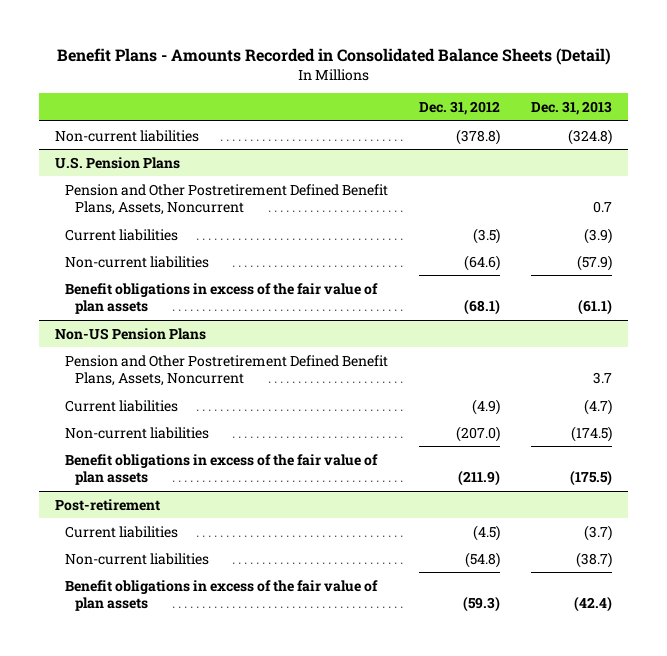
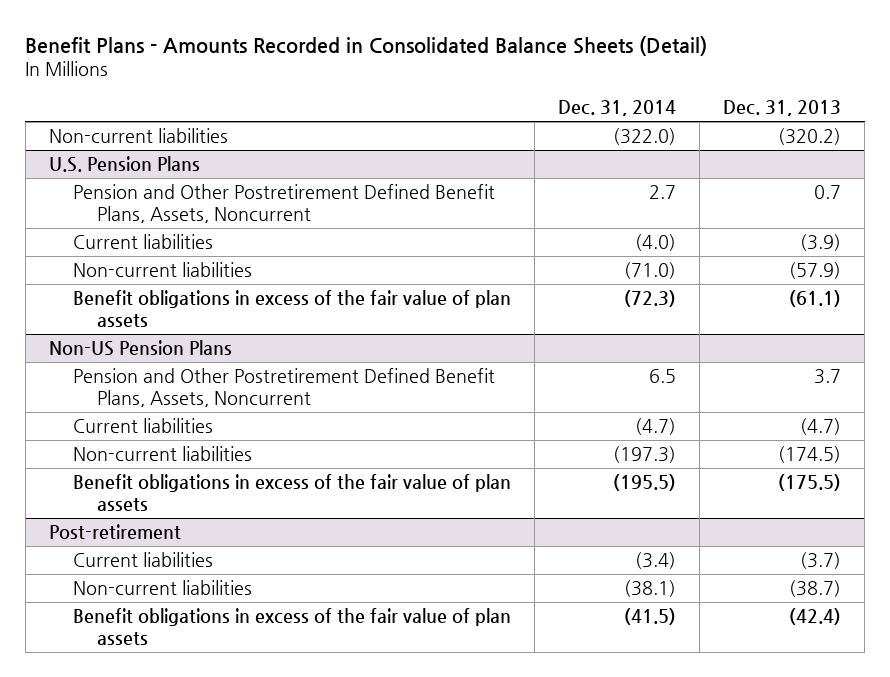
[419,101,501,116] Dec. 31, 2012 -> none
none -> [557,99,676,116] Dec. 31, 2014
[568,128,613,145] (324.8) -> [778,128,842,146] (320.2)

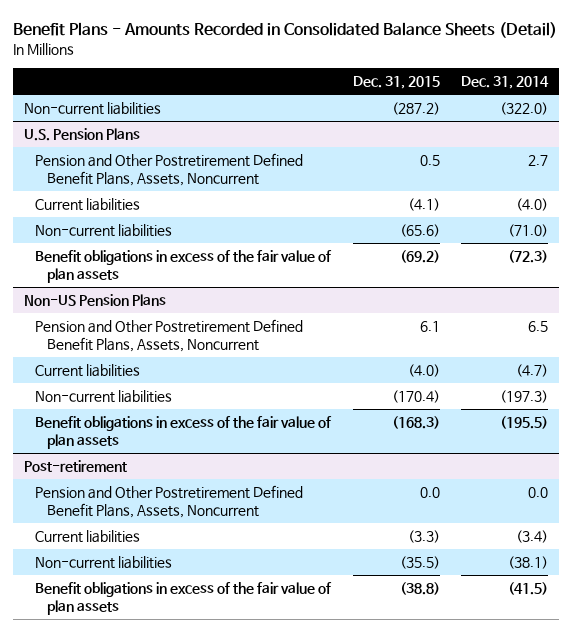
[723,99,842,116] Dec. 31, 2013 -> none
none -> [352,75,440,89] Dec. 31, 2015
none -> [35,485,304,518] Pension and Other Postretirement Defined Benefit Plans, Assets, Noncurrent

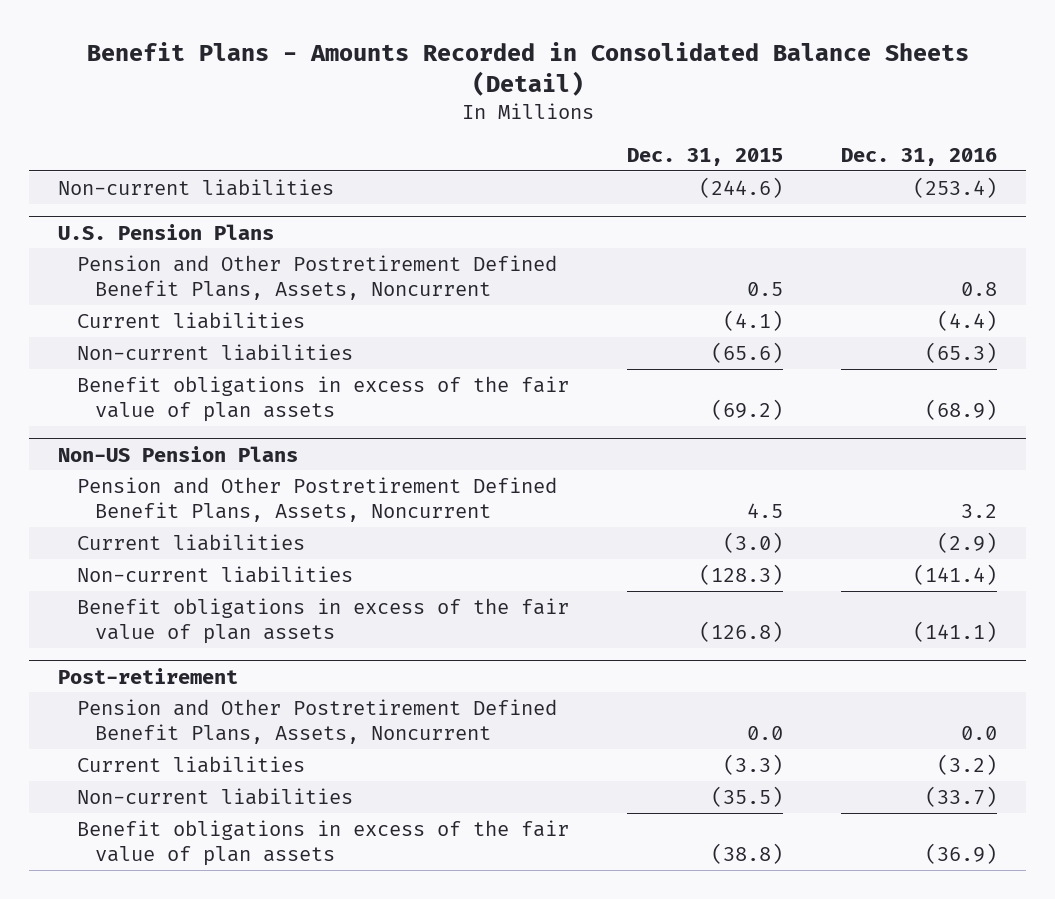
[461,75,550,89] Dec. 31, 2014 -> none
none -> [840,147,997,166] Dec. 31, 2016
[391,102,440,116] (287.2) -> [698,176,783,198] (244.6)
[419,321,440,333] 6.1 -> [746,503,783,519] 4.5
[407,364,440,378] (4.0) -> [722,531,783,553] (3.0)
[391,390,440,404] (170.4) -> [698,563,783,585] (128.3)
[391,416,440,430] (168.3) -> [698,621,783,643] (126.8)

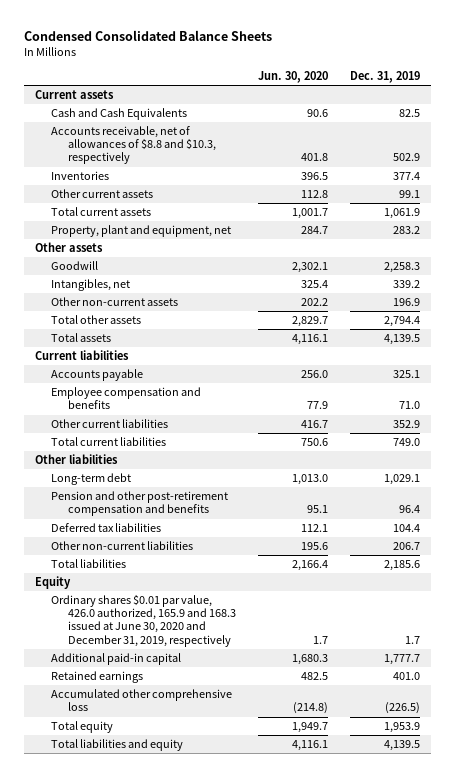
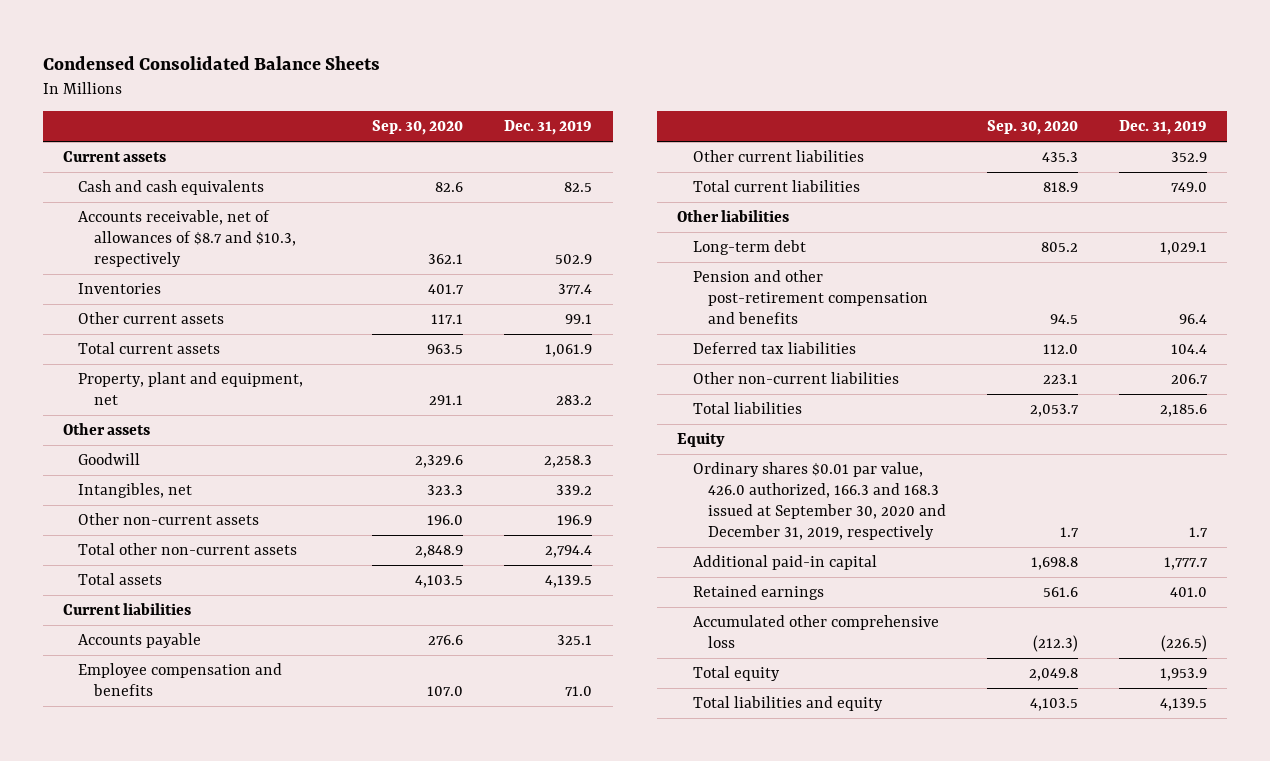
[257,71,328,84] Jun. 30, 2020 -> none
none -> [372,120,464,136] Sep. 30, 2020
[51,108,188,121] Cash and Cash Equivalents -> [78,180,265,196] Cash and cash equivalents
[51,126,216,165] Accounts receivable, net of allowances of $8.8 and $10.3, respectively -> [78,210,296,267] Accounts receivable, net of allowances of $8.7 and $10.3, respectively
[51,315,142,325] Total other assets -> [78,543,298,556] Total other non-current assets
[51,594,236,647] Ordinary shares $0.01 par value, 426.0 authorized, 165.9 and 168.3 issued at June 30, 2020 and December 31, 2019, respectively -> [692,462,946,540] Ordinary shares $0.01 par value, 426.0 authorized, 166.3 and 168.3 issued at September 30, 2020 and December 31, 2019, respectively

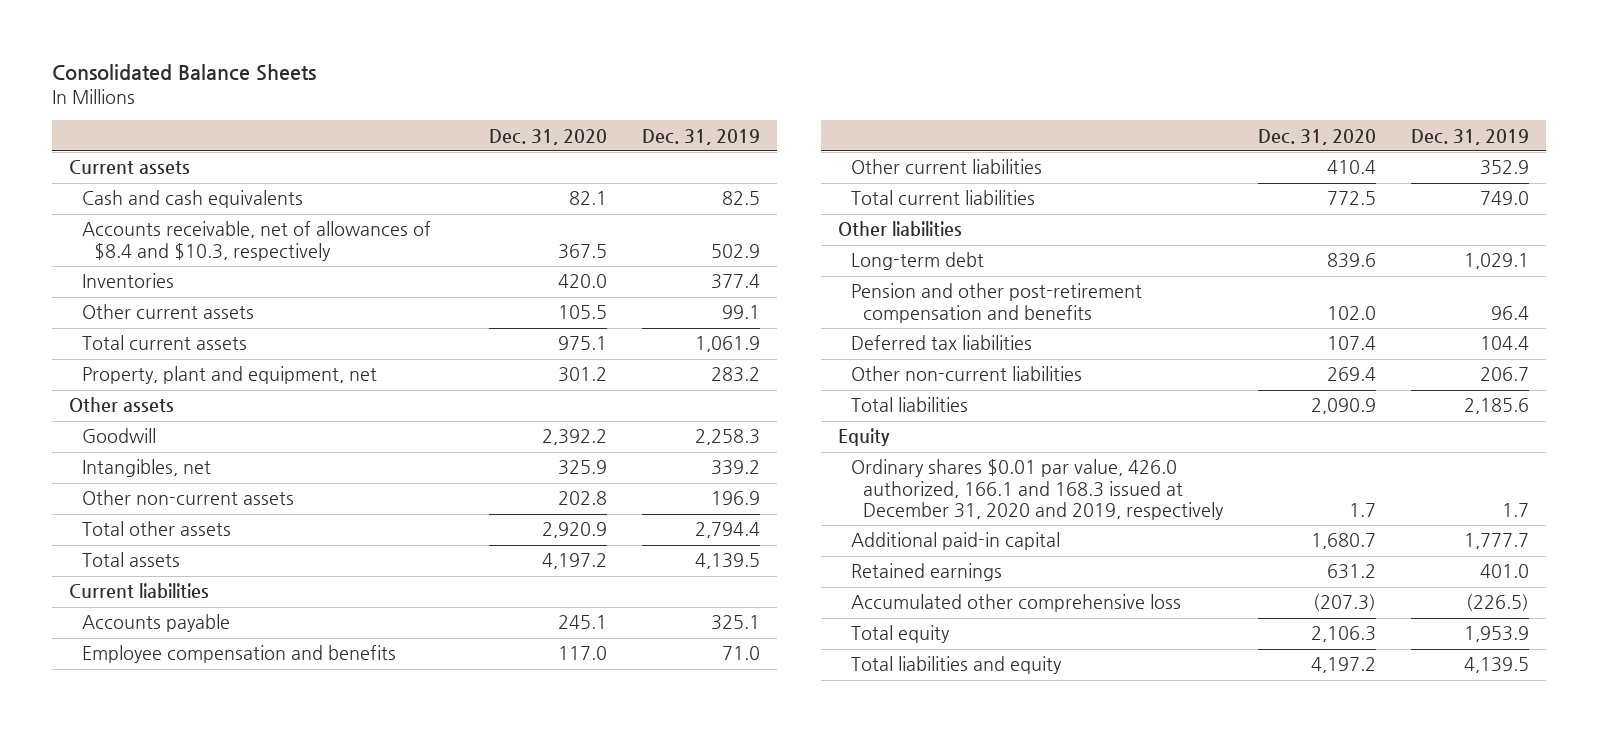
[42,55,380,70] Condensed Consolidated Balance Sheets -> [51,64,316,82] Consolidated Balance Sheets
[372,120,464,136] Sep. 30, 2020 -> none
none -> [488,128,607,145] Dec. 31, 2020
[78,210,296,267] Accounts receivable, net of allowances of $8.7 and $10.3, respectively -> [81,221,431,261] Accounts receivable, net of allowances of $8.4 and $10.3, respectively
[78,543,298,556] Total other non-current assets -> [81,521,231,537] Total other assets
[692,462,946,540] Ordinary shares $0.01 par value, 426.0 authorized, 166.3 and 168.3 issued at September 30, 2020 and December 31, 2019, respectively -> [850,459,1225,520] Ordinary shares $0.01 par value, 426.0 authorized, 166.1 and 168.3 issued at December 31, 2020 and 2019, respectively

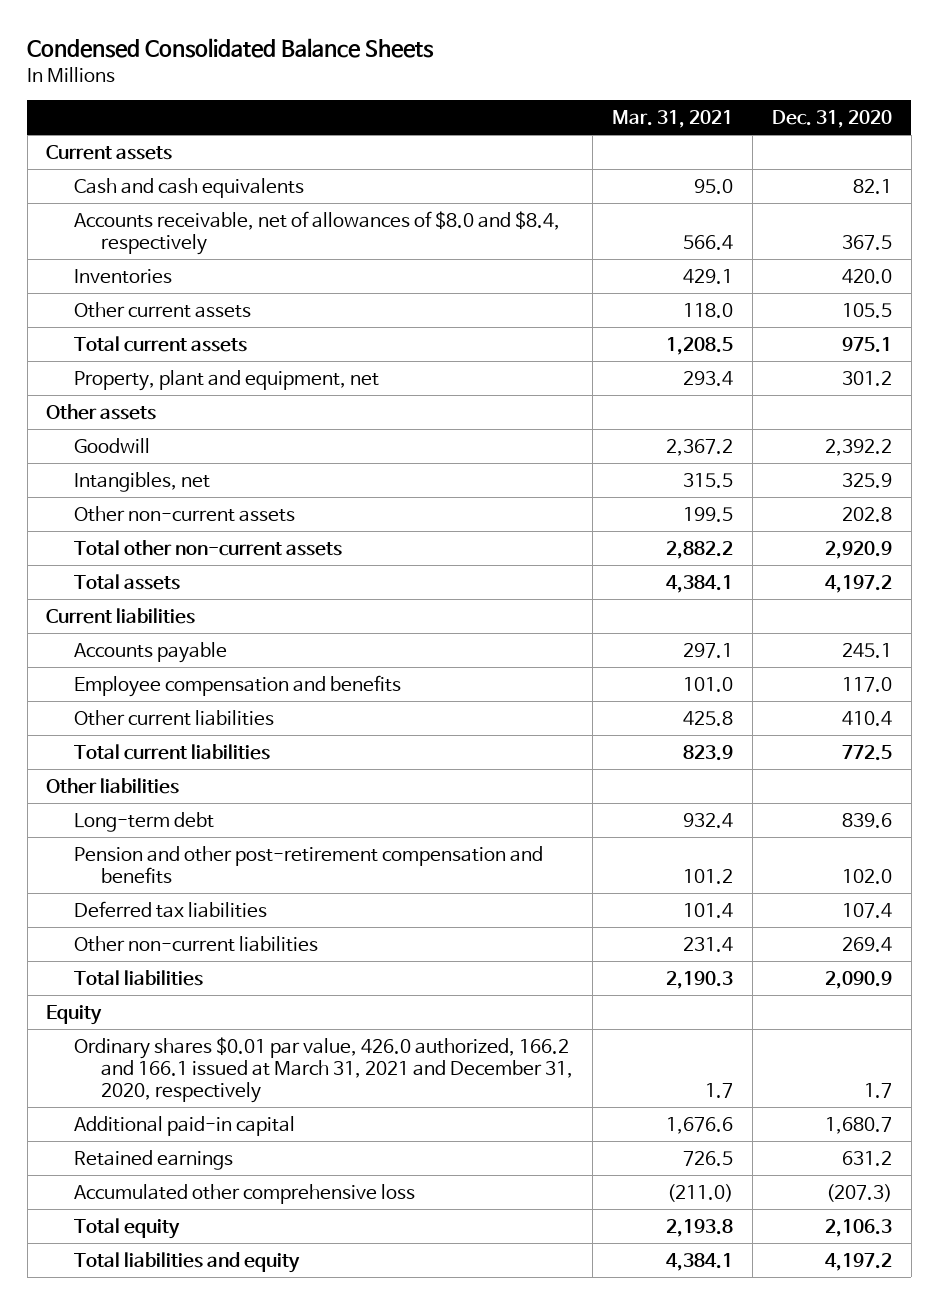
[51,64,316,82] Consolidated Balance Sheets -> [27,38,435,59] Condensed Consolidated Balance Sheets
[641,128,760,145] Dec. 31, 2019 -> none
none -> [612,110,734,129] Mar. 31, 2021
[81,221,431,261] Accounts receivable, net of allowances of $8.4 and $10.3, respectively -> [73,210,560,255] Accounts receivable, net of allowances of $8.0 and $8.4, respectively
[81,521,231,537] Total other assets -> [73,539,342,556] Total other non-current assets
[850,459,1225,520] Ordinary shares $0.01 par value, 426.0 authorized, 166.1 and 168.3 issued at December 31, 2020 and 2019, respectively -> [73,1036,574,1103] Ordinary shares $0.01 par value, 426.0 authorized, 166.2 and 166.1 issued at March 31, 2021 and December 31, 2020, respectively

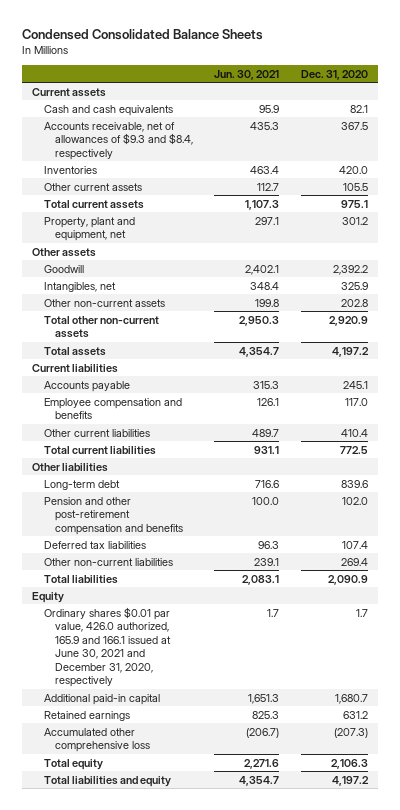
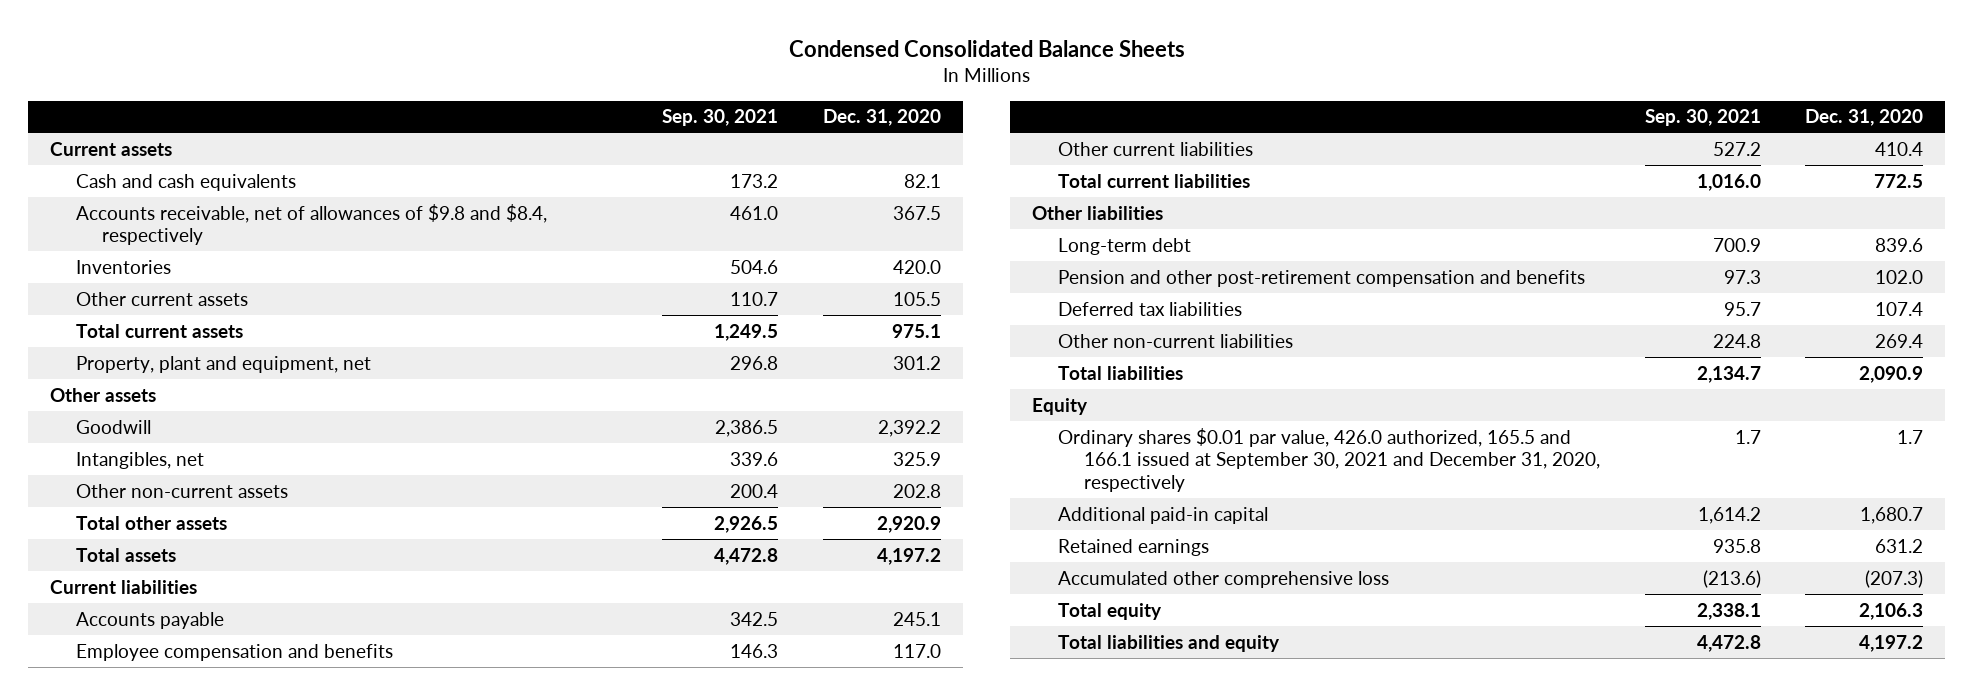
[214,69,280,80] Jun. 30, 2021 -> none
none -> [662,109,779,127] Sep. 30, 2021
[43,121,194,160] Accounts receivable, net of allowances of $9.3 and $8.4, respectively -> [75,203,547,246] Accounts receivable, net of allowances of $9.8 and $8.4, respectively
[43,315,159,339] Total other non-current assets -> [75,515,227,530] Total other assets
[43,606,172,688] Ordinary shares $0.01 par value, 426.0 authorized, 165.9 and 166.1 issued at June 30, 2021 and December 31, 2020, respectively -> [1058,427,1600,492] Ordinary shares $0.01 par value, 426.0 authorized, 165.5 and 166.1 issued at September 30, 2021 and December 31, 2020, respectively

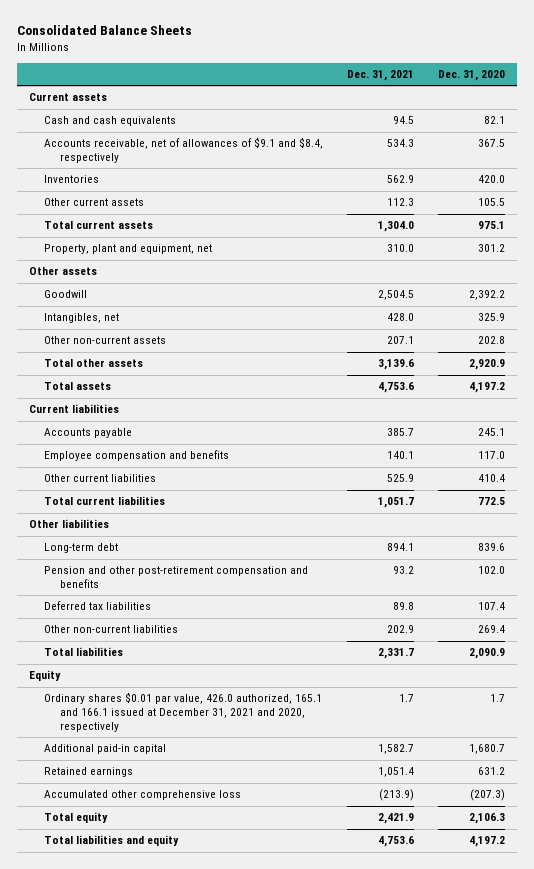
[788,39,1185,57] Condensed Consolidated Balance Sheets -> [17,25,193,36] Consolidated Balance Sheets
[662,109,779,127] Sep. 30, 2021 -> none
none -> [346,70,414,82] Dec. 31, 2021
[75,203,547,246] Accounts receivable, net of allowances of $9.8 and $8.4, respectively -> [44,137,324,164] Accounts receivable, net of allowances of $9.1 and $8.4, respectively
[1058,427,1600,492] Ordinary shares $0.01 par value, 426.0 authorized, 165.5 and 166.1 issued at September 30, 2021 and December 31, 2020, respectively -> [44,692,323,732] Ordinary shares $0.01 par value, 426.0 authorized, 165.1 and 166.1 issued at December 31, 2021 and 2020, respectively

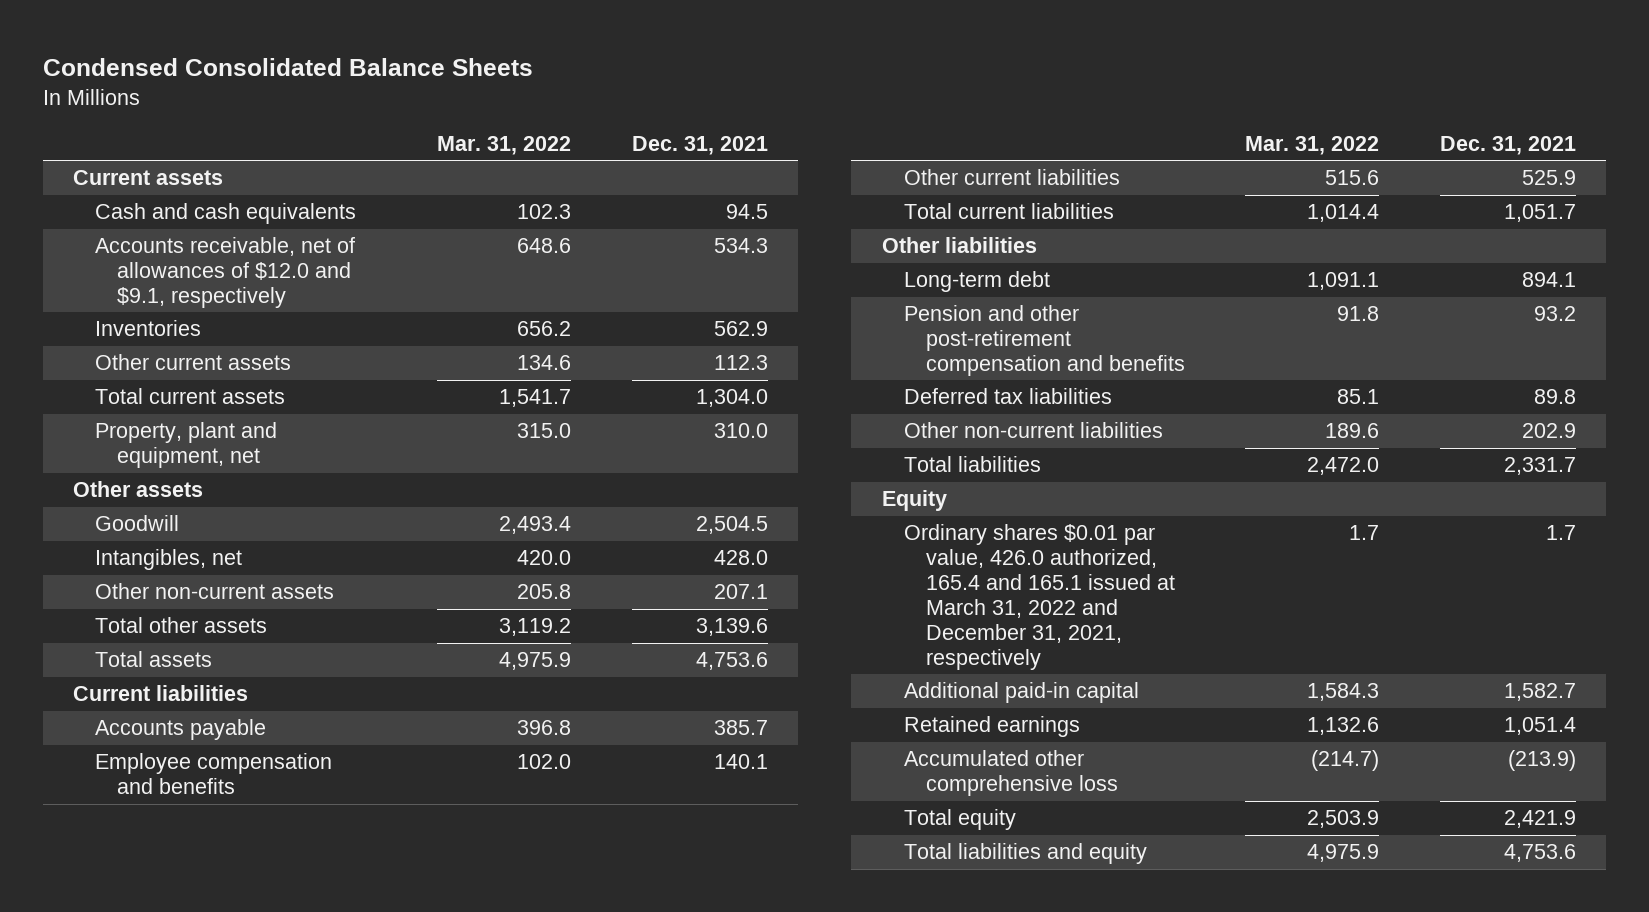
[17,25,193,36] Consolidated Balance Sheets -> [43,58,534,77] Condensed Consolidated Balance Sheets
[437,70,505,82] Dec. 31, 2020 -> none
none -> [436,135,571,155] Mar. 31, 2022
[44,137,324,164] Accounts receivable, net of allowances of $9.1 and $8.4, respectively -> [95,237,356,308] Accounts receivable, net of allowances of $12.0 and $9.1, respectively
[44,692,323,732] Ordinary shares $0.01 par value, 426.0 authorized, 165.1 and 166.1 issued at December 31, 2021 and 2020, respectively -> [903,524,1175,670] Ordinary shares $0.01 par value, 426.0 authorized, 165.4 and 165.1 issued at March 31, 2022 and December 31, 2021, respectively

